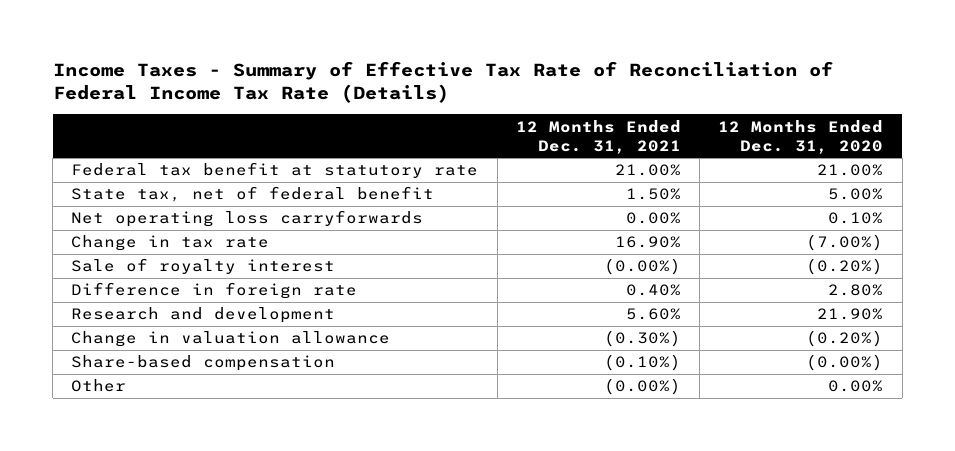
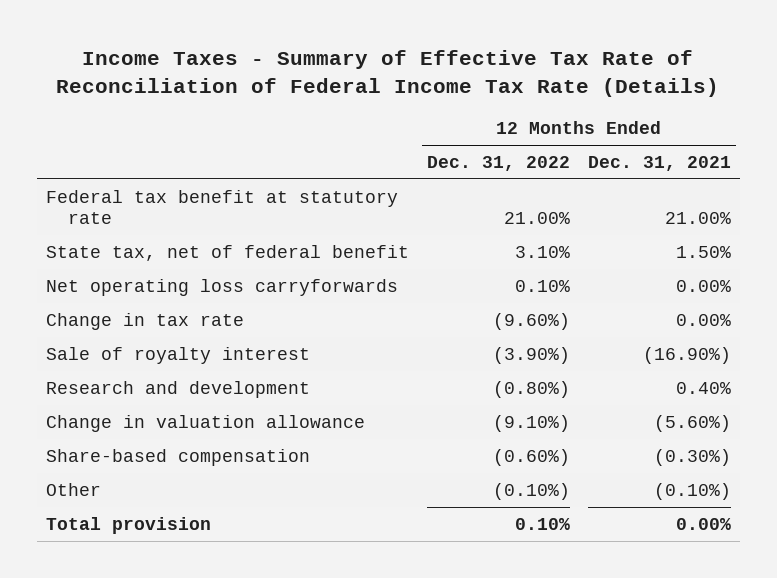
[718,119,884,154] 12 Months Ended Dec. 31, 2020 -> none
none -> [426,155,570,171] Dec. 31, 2022
[71,282,358,300] Difference in foreign rate -> none
[614,236,681,249] 16.90% -> [676,313,732,326] 0.00%
[603,258,681,276] (0.00%) -> [643,346,732,364] (16.90%)
[625,308,681,321] 5.60% -> [676,381,732,394] 0.40%
[603,330,681,348] (0.30%) -> [654,414,732,432] (5.60%)
[603,354,681,372] (0.10%) -> [654,448,732,466] (0.30%)
[603,378,681,396] (0.00%) -> [654,482,732,500] (0.10%)
none -> [45,516,211,534] Total provision

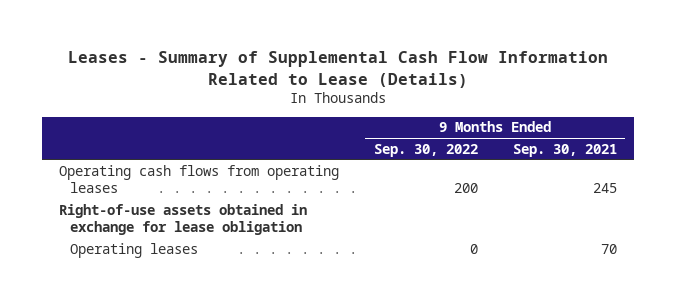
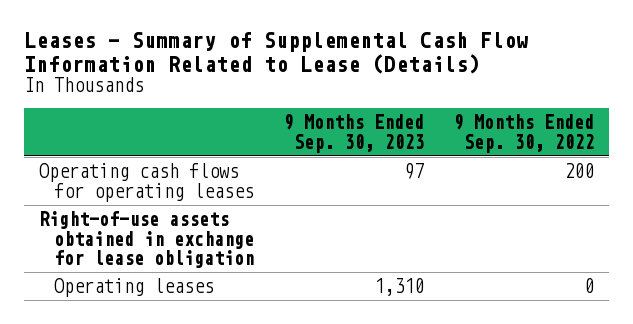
[512,143,617,157] Sep. 30, 2021 -> none
none -> [284,114,425,153] 9 Months Ended Sep. 30, 2023
[59,164,340,193] Operating cash flows from operating leases -> [38,163,255,202] Operating cash flows for operating leases

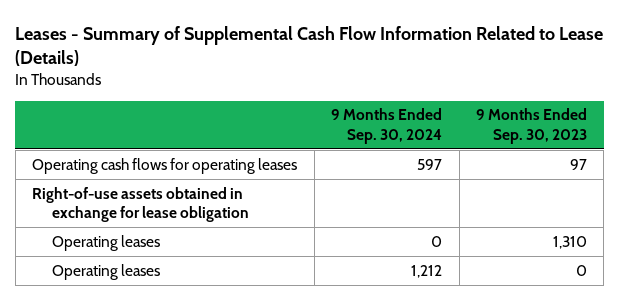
[454,114,595,153] 9 Months Ended Sep. 30, 2022 -> none
none -> [331,108,443,145] 9 Months Ended Sep. 30, 2024
none -> [52,263,161,280] Operating leases

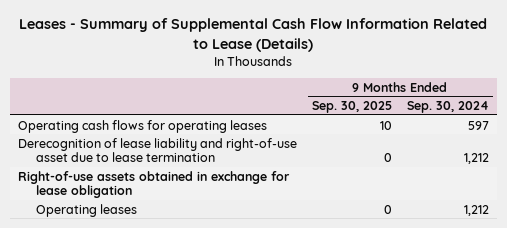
[476,108,588,145] 9 Months Ended Sep. 30, 2023 -> none
none -> [311,100,392,113] Sep. 30, 2025
none -> [17,137,297,163] Derecognition of lease liability and right-of-use asset due to lease termination
[52,234,161,251] Operating leases -> none

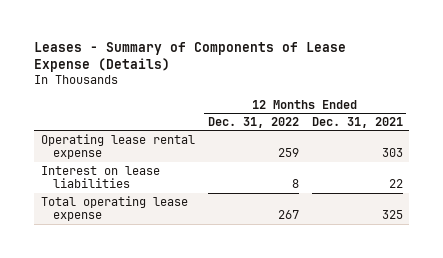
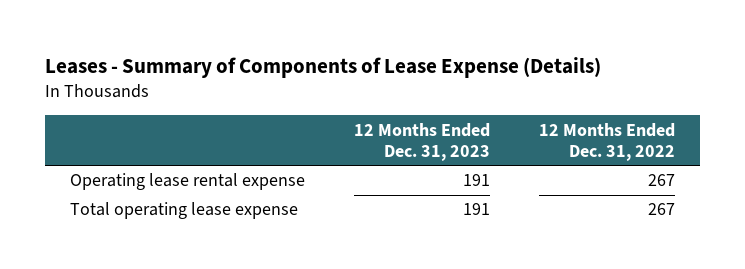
[311,116,403,128] Dec. 31, 2021 -> none
none -> [353,122,490,161] 12 Months Ended Dec. 31, 2023
[40,165,160,189] Interest on lease liabilities -> none
[277,148,299,158] 259 -> [648,174,676,187] 267

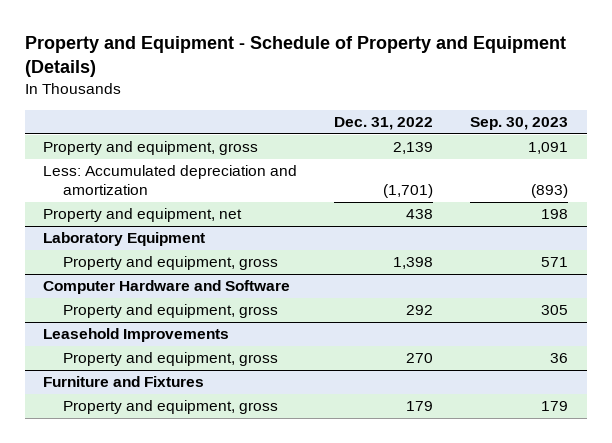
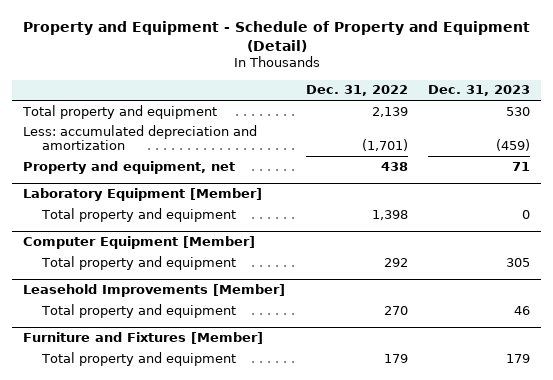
[24,36,566,78] Property and Equipment - Schedule of Property and Equipment (Details) -> [22,20,530,52] Property and Equipment - Schedule of Property and Equipment (Detail)
[470,117,569,131] Sep. 30, 2023 -> none
none -> [428,85,531,97] Dec. 31, 2023
[43,141,259,156] Property and equipment, gross -> [21,104,217,119] Total property and equipment
[43,165,298,196] Less: Accumulated depreciation and amortization -> [22,124,257,151] Less: accumulated depreciation and amortization
[43,232,206,247] Laboratory Equipment -> [22,187,262,201] Laboratory Equipment [Member]
[63,256,279,271] Property and equipment, gross -> [41,207,237,222] Total property and equipment
[43,280,291,295] Computer Hardware and Software -> [22,235,255,249] Computer Equipment [Member]
[63,304,279,319] Property and equipment, gross -> [41,255,237,270] Total property and equipment
[43,328,230,343] Leasehold Improvements -> [22,283,285,297] Leasehold Improvements [Member]
[63,352,279,367] Property and equipment, gross -> [41,303,237,318] Total property and equipment
[43,376,205,388] Furniture and Fixtures -> [22,331,263,344] Furniture and Fixtures [Member]
[63,400,279,415] Property and equipment, gross -> [41,351,237,366] Total property and equipment

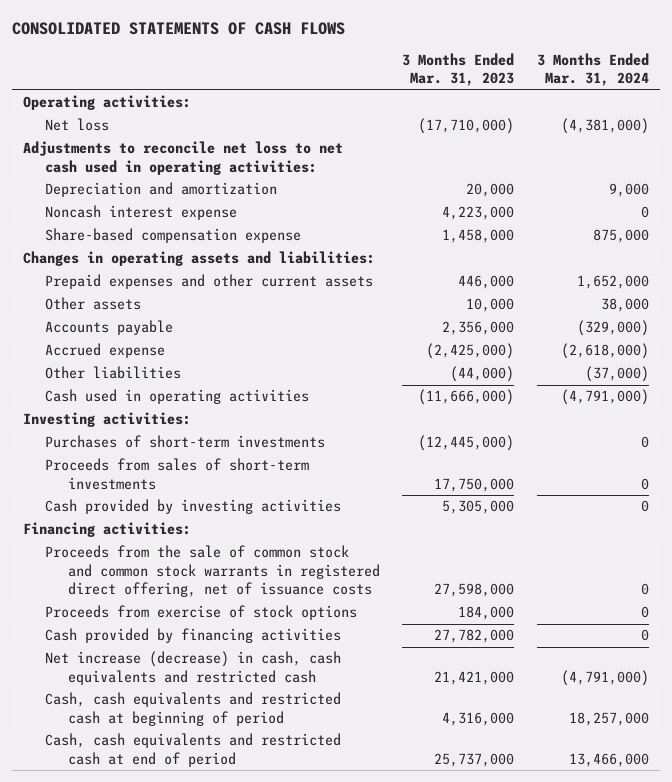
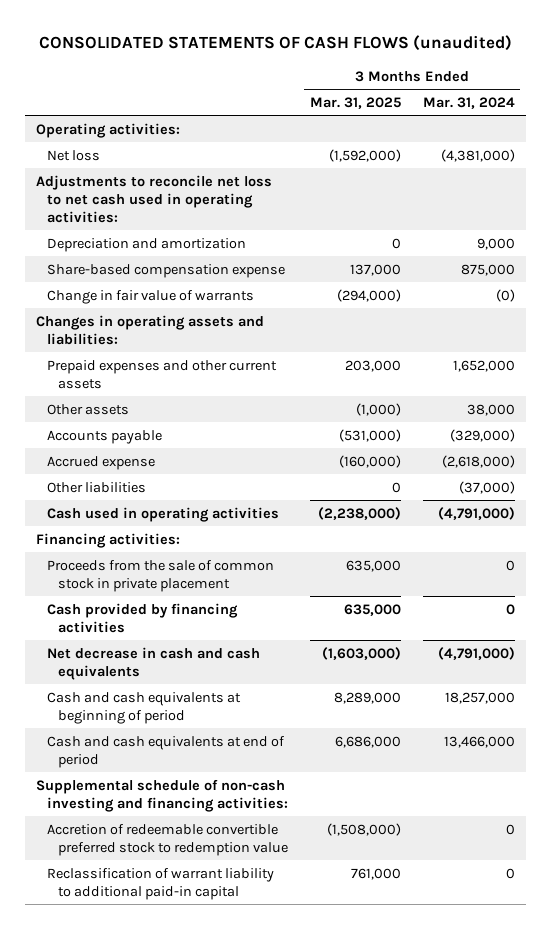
[11,22,345,36] CONSOLIDATED STATEMENTS OF CASH FLOWS -> [38,35,512,52] CONSOLIDATED STATEMENTS OF CASH FLOWS (unaudited)
[402,52,515,87] 3 Months Ended Mar. 31, 2023 -> none
none -> [309,96,401,109] Mar. 31, 2025
[45,205,238,221] Noncash interest expense -> none
none -> [47,289,255,304] Change in fair value of warrants
[22,412,191,428] Investing activities: -> none
[45,435,326,449] Purchases of short-term investments -> none
[45,458,310,490] Proceeds from sales of short-term investments -> none
[45,499,342,515] Cash provided by investing activities -> none
[45,605,358,621] Proceeds from exercise of stock options -> none
[45,545,380,598] Proceeds from the sale of common stock and common stock warrants in registered direct offering, net of issuance costs -> [47,559,275,592] Proceeds from the sale of common stock in private placement
[45,651,342,685] Net increase (decrease) in cash, cash equivalents and restricted cash -> [47,646,261,680] Net decrease in cash and cash equivalents
[45,692,342,726] Cash, cash equivalents and restricted cash at beginning of period -> [47,691,242,724] Cash and cash equivalents at beginning of period
[45,733,342,767] Cash, cash equivalents and restricted cash at end of period -> [47,735,286,768] Cash and cash equivalents at end of period
none -> [36,778,289,812] Supplemental schedule of non-cash investing and financing activities:
none -> [47,823,288,856] Accretion of redeemable convertible preferred stock to redemption value
none -> [47,867,275,900] Reclassification of warrant liability to additional paid-in capital

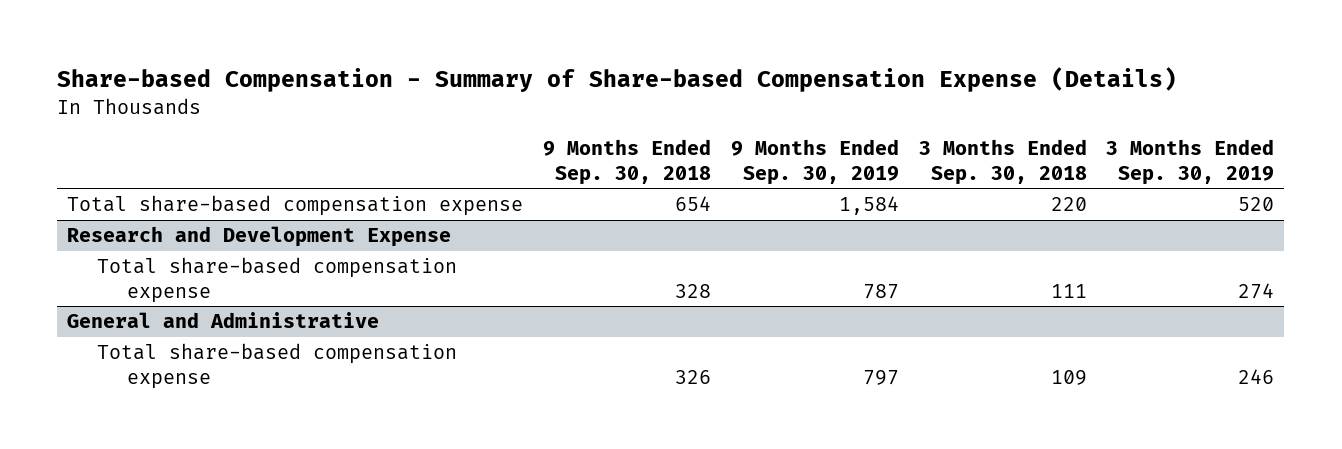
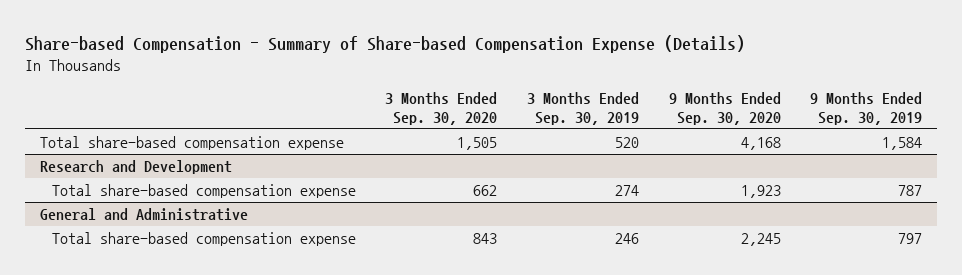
[543,139,712,185] 9 Months Ended Sep. 30, 2018 -> none
[918,139,1087,185] 3 Months Ended Sep. 30, 2018 -> none
none -> [385,91,498,125] 3 Months Ended Sep. 30, 2020
none -> [668,91,781,125] 9 Months Ended Sep. 30, 2020
[67,226,452,248] Research and Development Expense -> [39,160,232,175] Research and Development

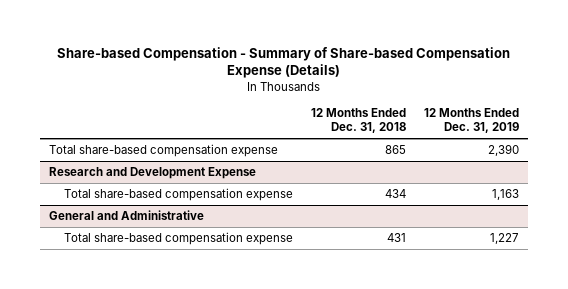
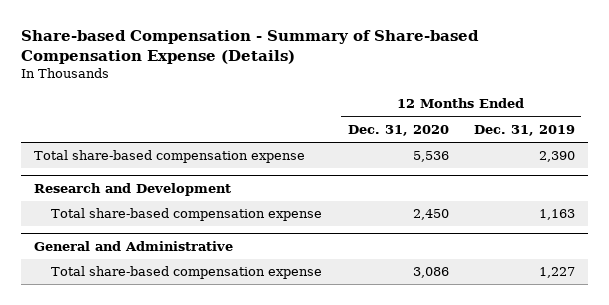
[311,108,407,133] 12 Months Ended Dec. 31, 2018 -> none
none -> [347,124,449,136] Dec. 31, 2020
[48,167,256,180] Research and Development Expense -> [33,183,231,197] Research and Development

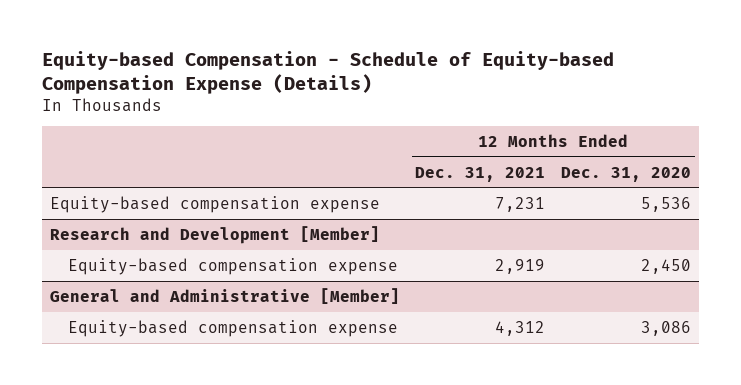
[20,29,479,64] Share-based Compensation - Summary of Share-based Compensation Expense (Details) -> [41,50,614,94] Equity-based Compensation - Schedule of Equity-based Compensation Expense (Details)
[473,124,575,136] Dec. 31, 2019 -> none
none -> [415,166,546,182] Dec. 31, 2021
[33,150,305,164] Total share-based compensation expense -> [49,195,380,213] Equity-based compensation expense
[33,183,231,197] Research and Development -> [49,225,380,244] Research and Development [Member]
[51,208,323,222] Total share-based compensation expense -> [67,257,398,275] Equity-based compensation expense
[33,241,233,252] General and Administrative -> [49,287,400,304] General and Administrative [Member]
[51,266,323,280] Total share-based compensation expense -> [67,319,398,337] Equity-based compensation expense

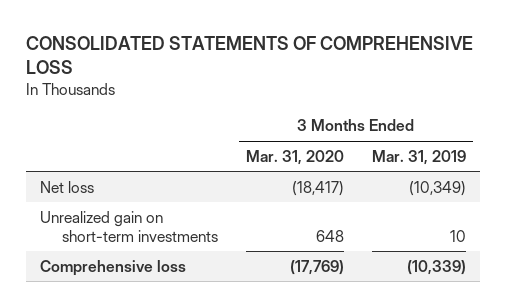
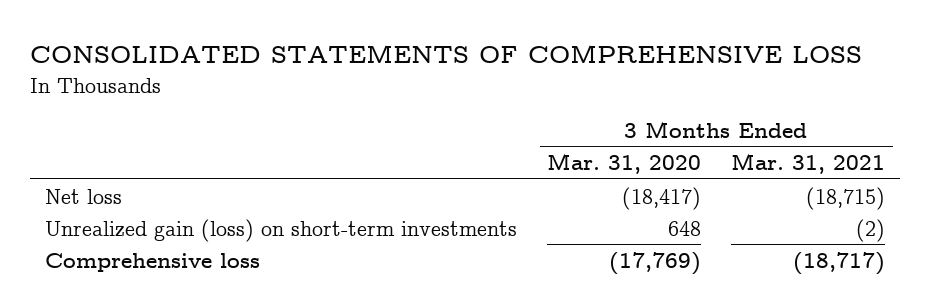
[371,149,466,165] Mar. 31, 2019 -> none
none -> [731,152,886,174] Mar. 31, 2021
[40,210,218,242] Unrealized gain on short-term investments -> [45,218,518,242] Unrealized gain (loss) on short-term investments

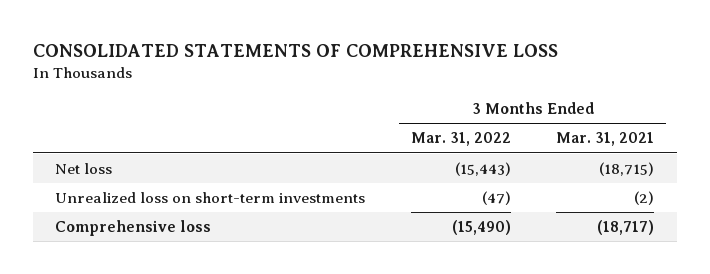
[547,152,702,174] Mar. 31, 2020 -> none
none -> [410,132,511,147] Mar. 31, 2022
[45,218,518,242] Unrealized gain (loss) on short-term investments -> [55,192,366,204] Unrealized loss on short-term investments

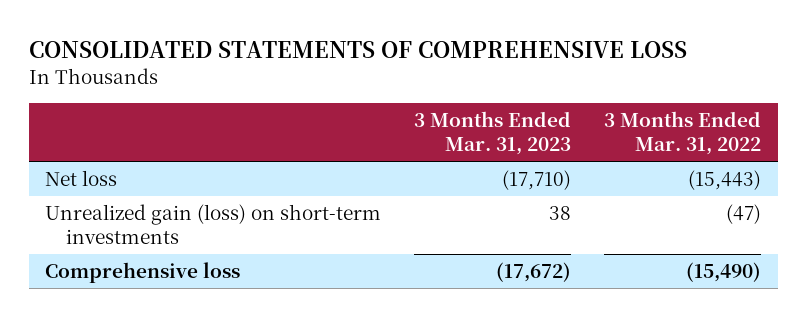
[556,132,655,147] Mar. 31, 2021 -> none
none -> [414,111,572,155] 3 Months Ended Mar. 31, 2023
[55,192,366,204] Unrealized loss on short-term investments -> [45,204,382,244] Unrealized gain (loss) on short-term investments

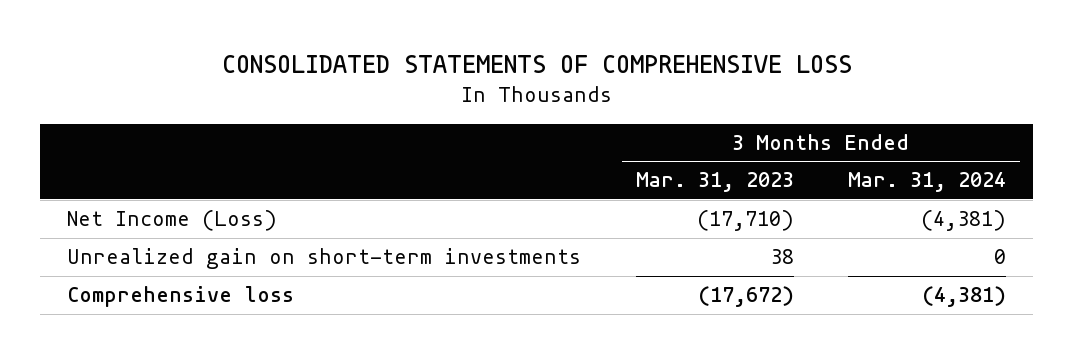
[604,111,762,155] 3 Months Ended Mar. 31, 2022 -> none
none -> [848,172,1007,193] Mar. 31, 2024
[45,170,118,187] Net loss -> [67,210,278,232] Net Income (Loss)
[45,204,382,244] Unrealized gain (loss) on short-term investments -> [67,248,582,270] Unrealized gain on short-term investments

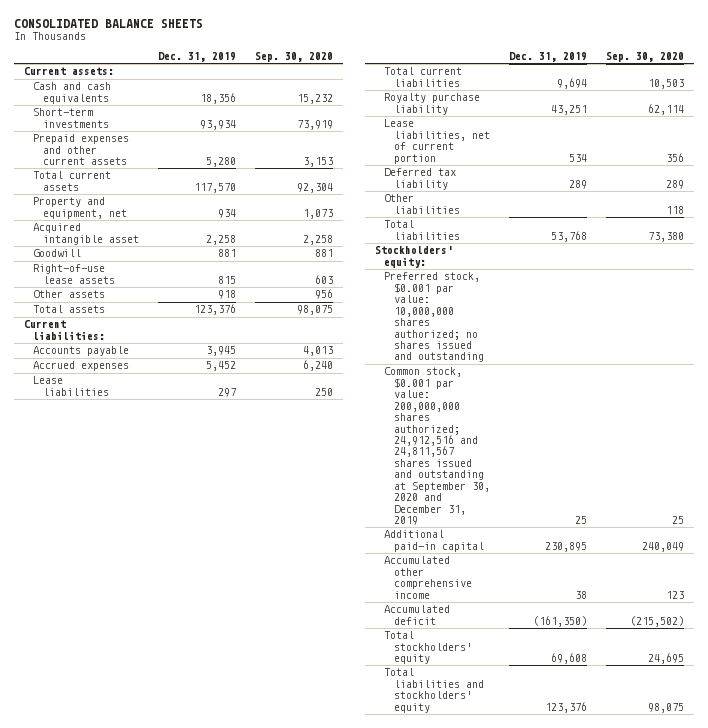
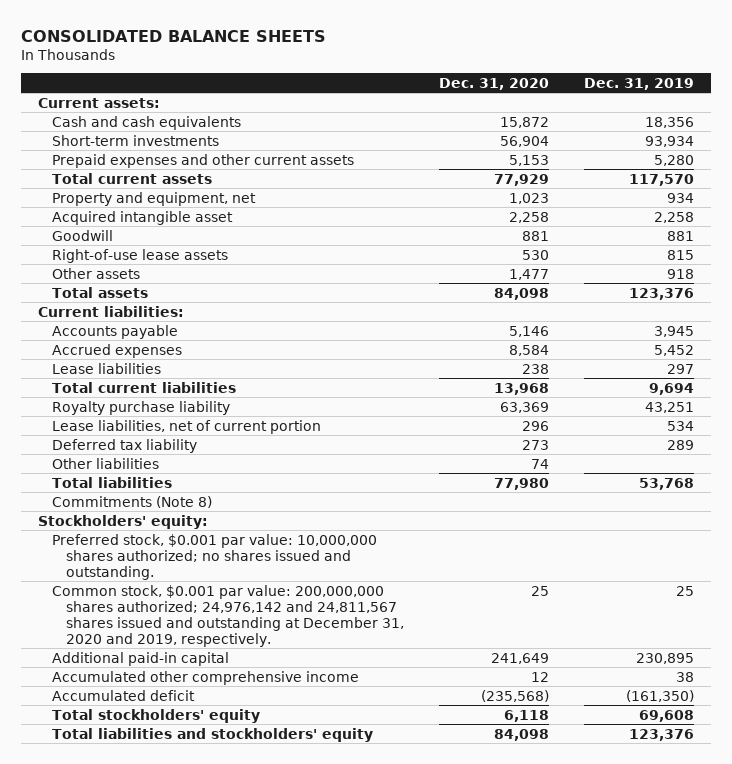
[255,52,334,63] Sep. 30, 2020 -> none
none -> [439,77,550,90] Dec. 31, 2020
none -> [52,495,213,508] Commitments (Note 8)
[384,272,485,363] Preferred stock, $0.001 par value: 10,000,000 shares authorized; no shares issued and outstanding -> [52,533,378,580] Preferred stock, $0.001 par value: 10,000,000 shares authorized; no shares issued and outstanding.
[384,367,491,526] Common stock, $0.001 par value: 200,000,000 shares authorized; 24,912,516 and 24,811,567 shares issued and outstanding at September 30, 2020 and December 31, 2019 -> [52,584,405,647] Common stock, $0.001 par value: 200,000,000 shares authorized; 24,976,142 and 24,811,567 shares issued and outstanding at December 31, 2020 and 2019, respectively.

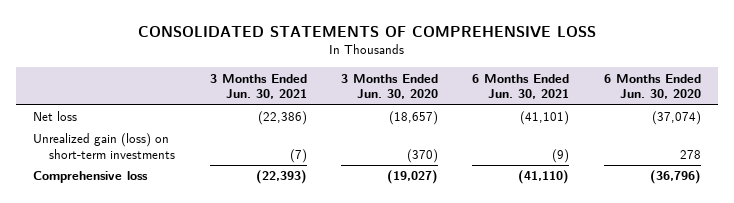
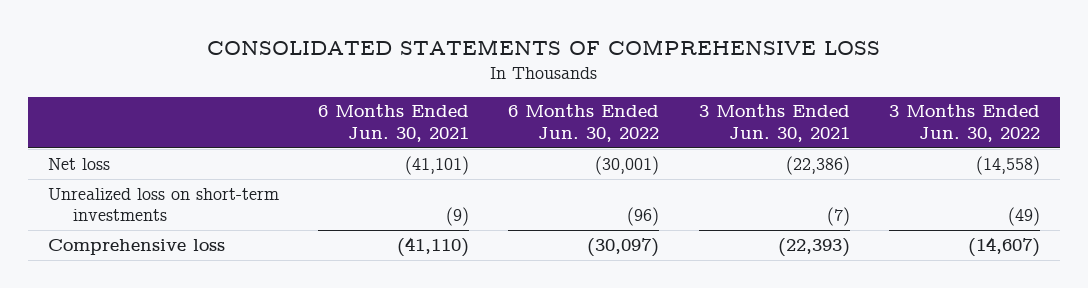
[340,73,438,100] 3 Months Ended Jun. 30, 2020 -> none
[603,73,701,100] 6 Months Ended Jun. 30, 2020 -> none
none -> [508,104,660,142] 6 Months Ended Jun. 30, 2022
none -> [889,104,1041,142] 3 Months Ended Jun. 30, 2022
[33,133,176,159] Unrealized gain (loss) on short-term investments -> [47,187,279,222] Unrealized loss on short-term investments

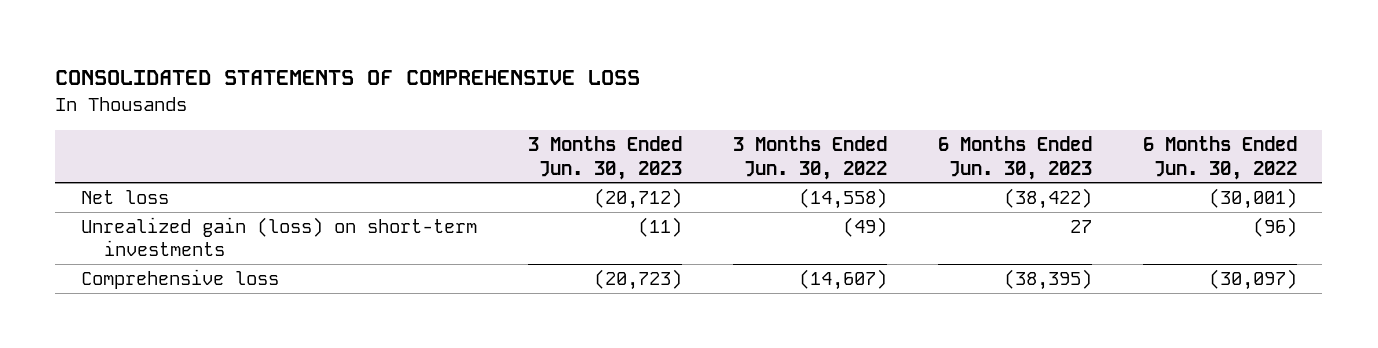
[318,104,470,142] 6 Months Ended Jun. 30, 2021 -> none
[698,104,850,142] 3 Months Ended Jun. 30, 2021 -> none
none -> [527,136,682,180] 3 Months Ended Jun. 30, 2023
none -> [937,136,1092,180] 6 Months Ended Jun. 30, 2023
[47,187,279,222] Unrealized loss on short-term investments -> [80,217,477,257] Unrealized gain (loss) on short-term investments

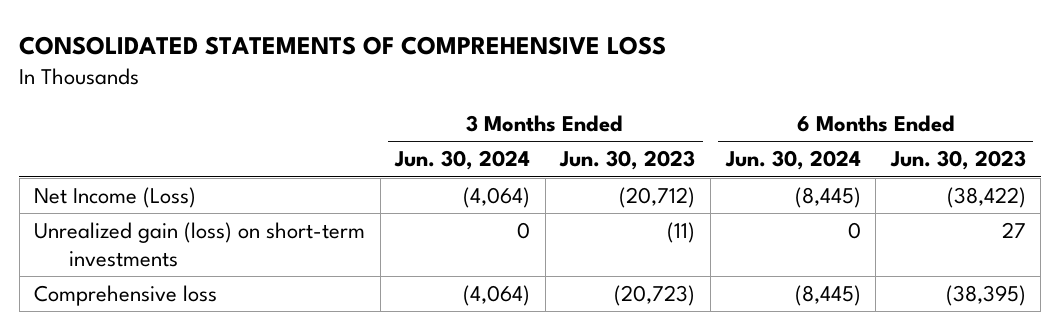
[732,136,887,180] 3 Months Ended Jun. 30, 2022 -> none
[1142,136,1297,180] 6 Months Ended Jun. 30, 2022 -> none
none -> [394,150,531,171] Jun. 30, 2024
none -> [724,150,861,171] Jun. 30, 2024
[80,190,169,205] Net loss -> [34,186,197,208] Net Income (Loss)

